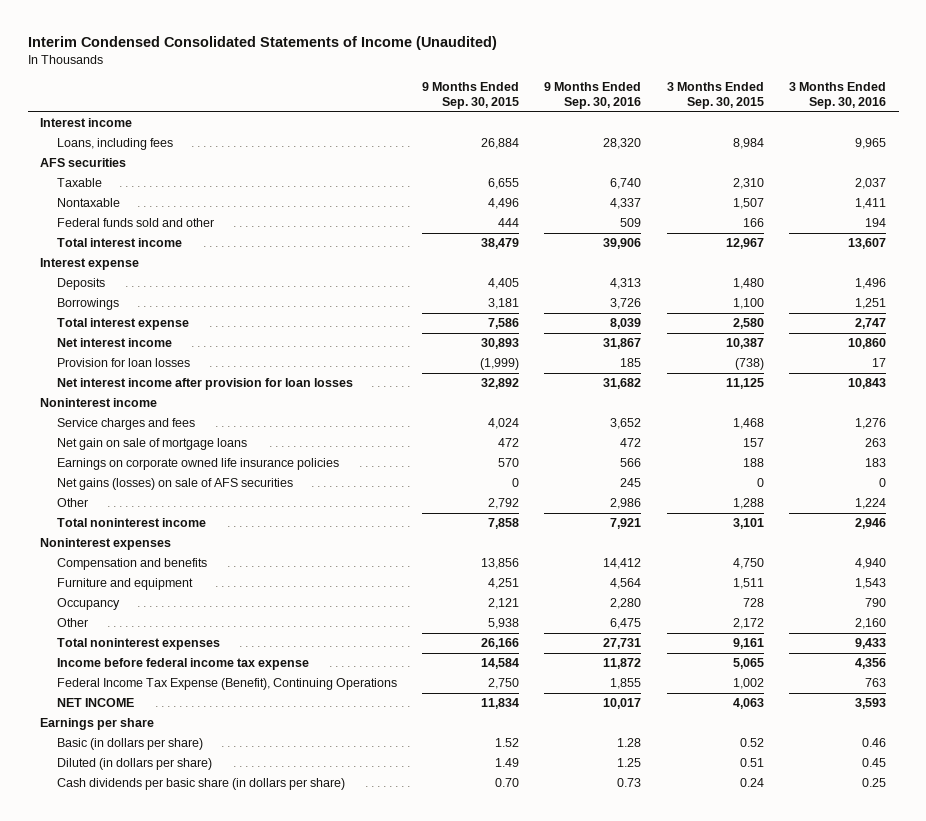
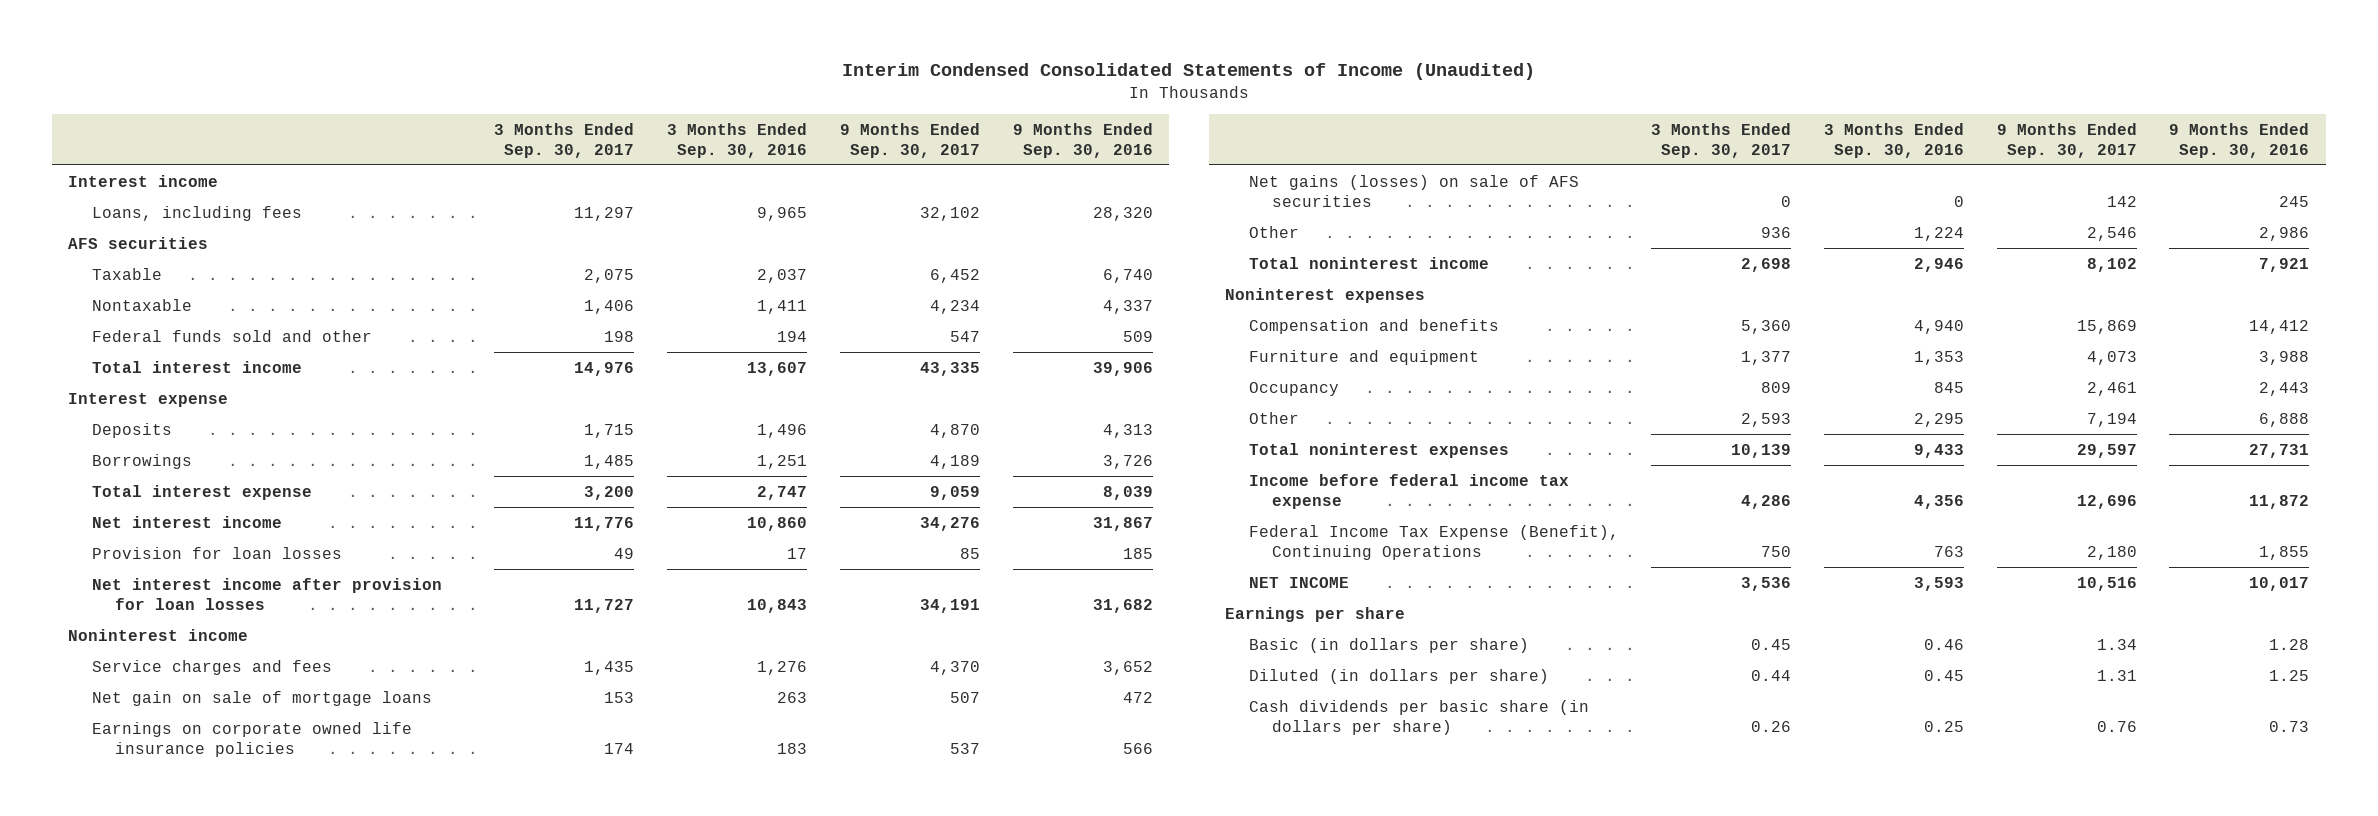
[422,82,520,110] 9 Months Ended Sep. 30, 2015 -> none
[666,82,764,110] 3 Months Ended Sep. 30, 2015 -> none
none -> [494,122,635,158] 3 Months Ended Sep. 30, 2017
none -> [839,122,980,158] 9 Months Ended Sep. 30, 2017
[610,578,642,590] 4,564 -> [2259,350,2310,365] 3,988
[854,578,886,590] 1,543 -> [1914,350,1965,365] 1,353
[610,598,642,610] 2,280 -> [2259,381,2310,396] 2,443
[864,598,886,608] 790 -> [1934,381,1965,393] 845
[610,618,642,630] 6,475 -> [2259,412,2310,427] 6,888
[854,618,886,630] 2,160 -> [1914,412,1965,427] 2,295

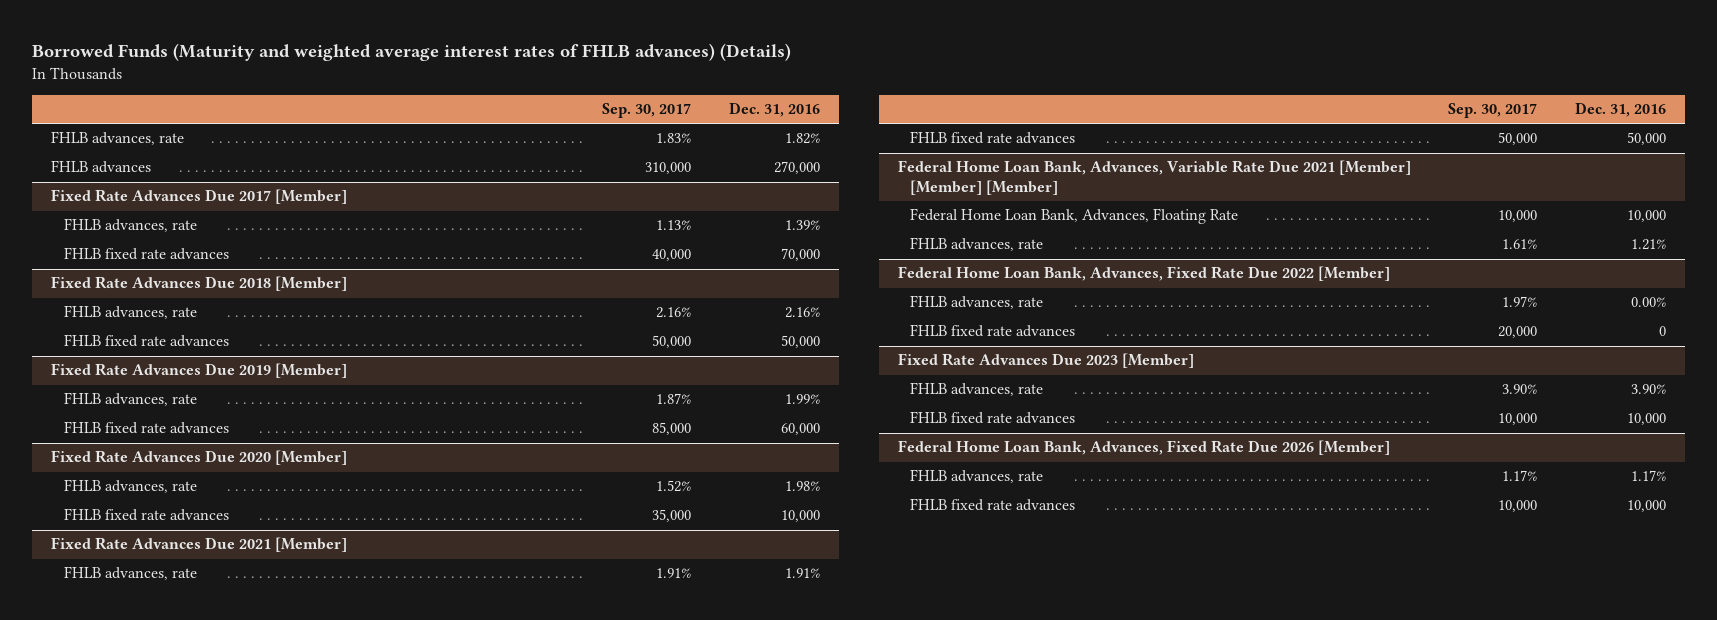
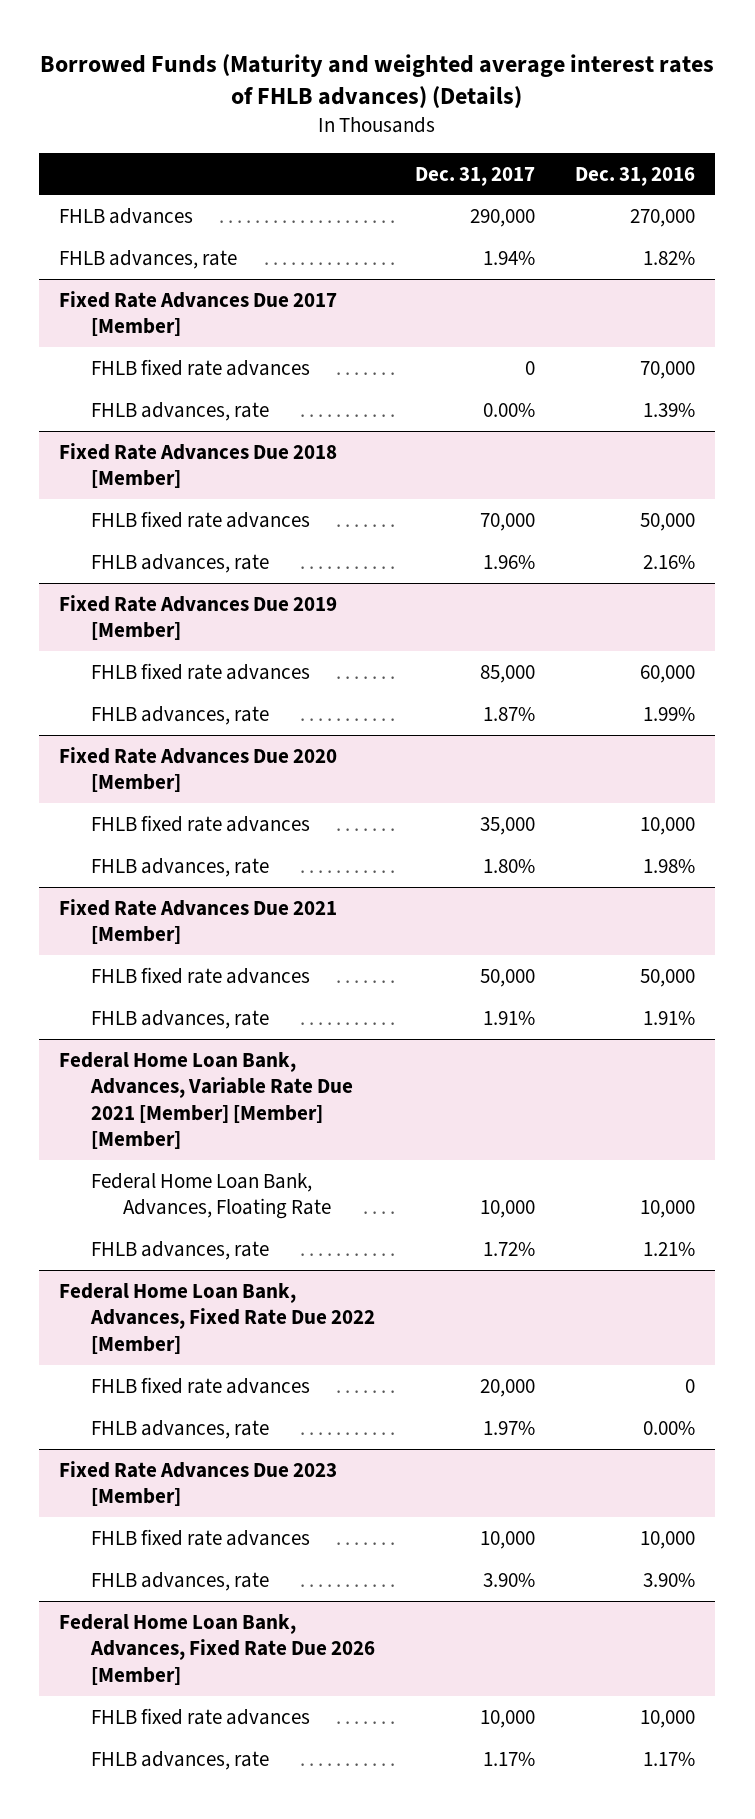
[601,103,691,119] Sep. 30, 2017 -> none
none -> [415,166,536,186] Dec. 31, 2017
[51,131,185,146] FHLB advances, rate -> [59,249,238,269] FHLB advances, rate
[63,218,197,233] FHLB advances, rate -> [90,401,269,421] FHLB advances, rate
[63,305,197,320] FHLB advances, rate -> [90,553,269,573] FHLB advances, rate
[63,392,197,407] FHLB advances, rate -> [90,705,269,725] FHLB advances, rate
[63,479,197,494] FHLB advances, rate -> [90,857,269,877] FHLB advances, rate
[63,566,197,581] FHLB advances, rate -> [90,1009,269,1029] FHLB advances, rate
[910,295,1044,310] FHLB advances, rate -> [90,1419,269,1439] FHLB advances, rate
[910,382,1044,397] FHLB advances, rate -> [90,1571,269,1591] FHLB advances, rate
[910,469,1044,484] FHLB advances, rate -> [90,1750,269,1770] FHLB advances, rate

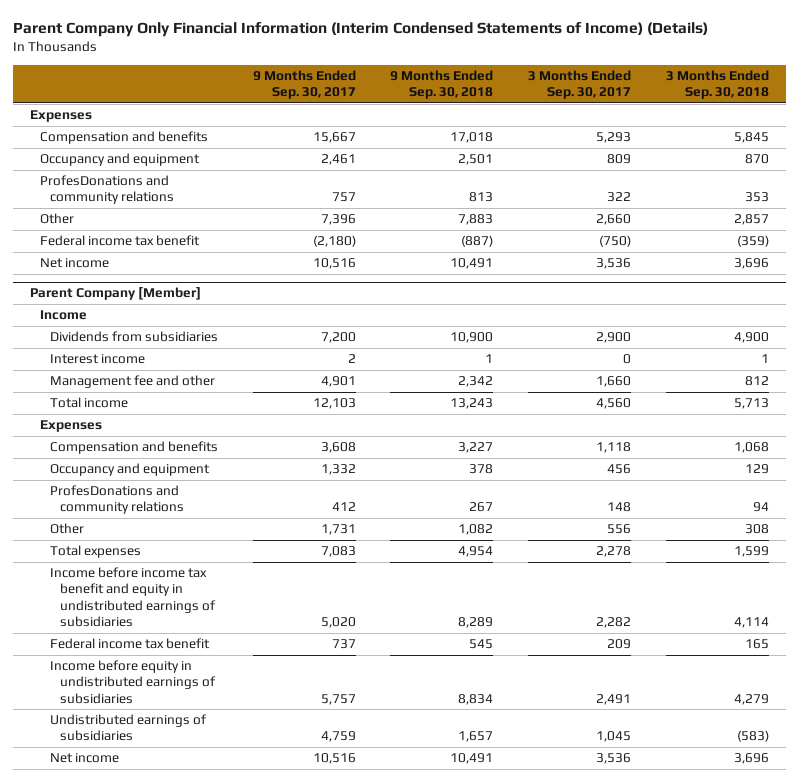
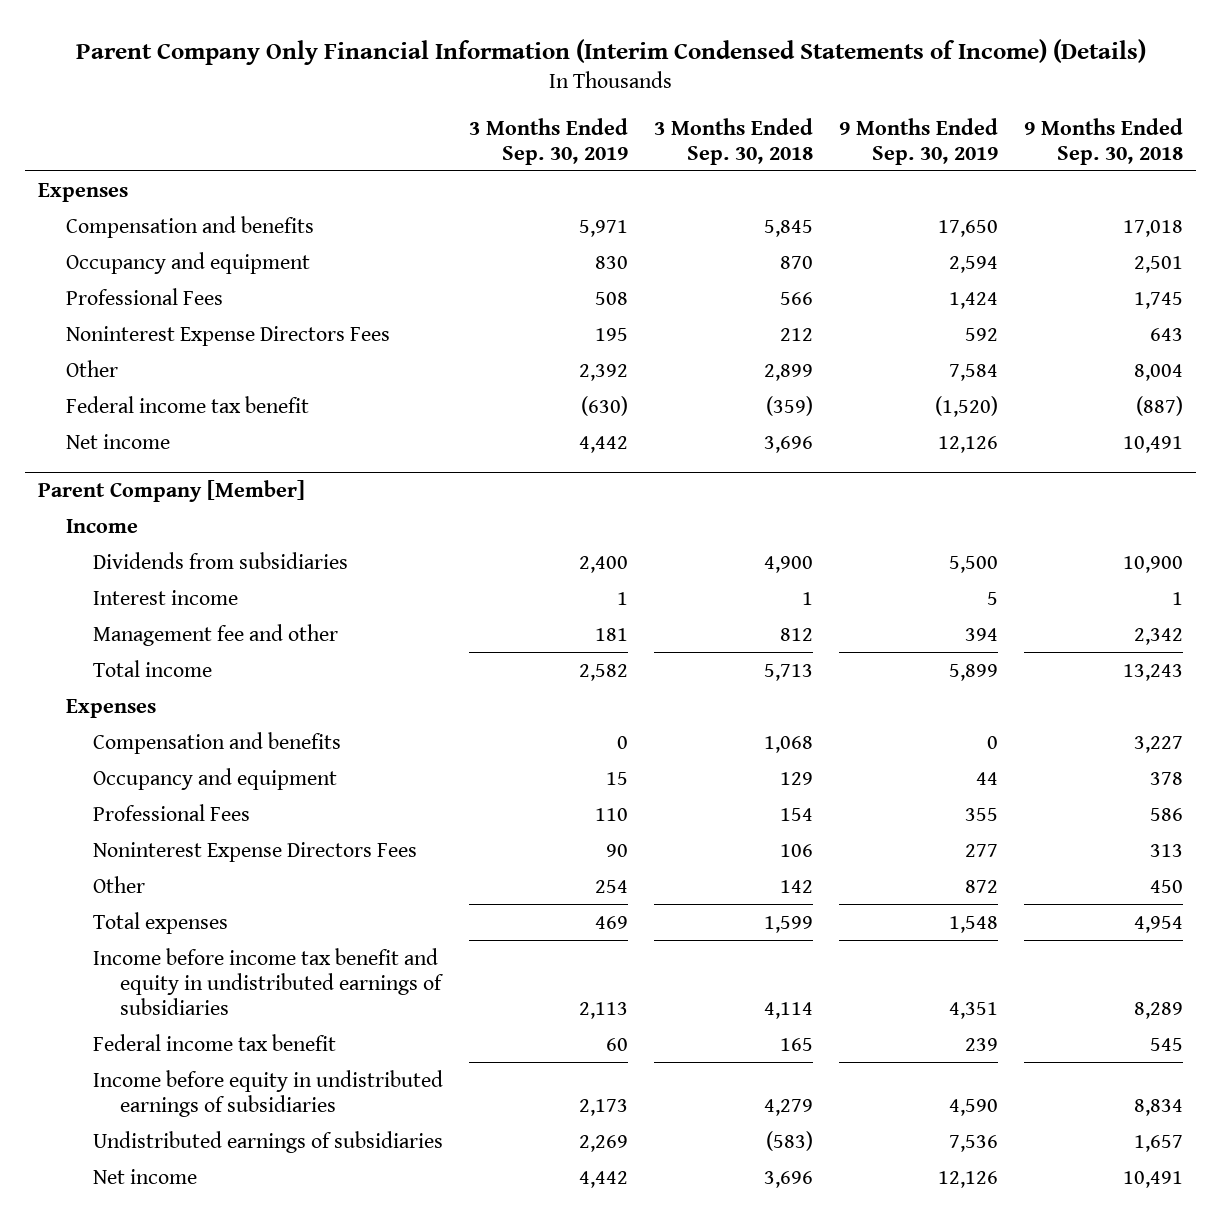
[252,69,356,100] 9 Months Ended Sep. 30, 2017 -> none
[527,69,631,100] 3 Months Ended Sep. 30, 2017 -> none
none -> [469,117,629,165] 3 Months Ended Sep. 30, 2019
none -> [839,117,999,165] 9 Months Ended Sep. 30, 2019
[40,175,174,205] ProfesDonations and community relations -> none
none -> [65,287,223,305] Professional Fees
none -> [65,325,390,346] Noninterest Expense Directors Fees
[458,214,494,226] 7,883 -> [1134,363,1184,381] 8,004
[733,214,769,226] 2,857 -> [764,363,814,381] 2,899
[49,485,184,515] ProfesDonations and community relations -> none
none -> [92,803,250,821] Professional Fees
none -> [92,841,417,862] Noninterest Expense Directors Fees
[458,524,494,536] 1,082 -> [1150,879,1184,893] 450
[744,524,769,535] 308 -> [780,879,814,893] 142

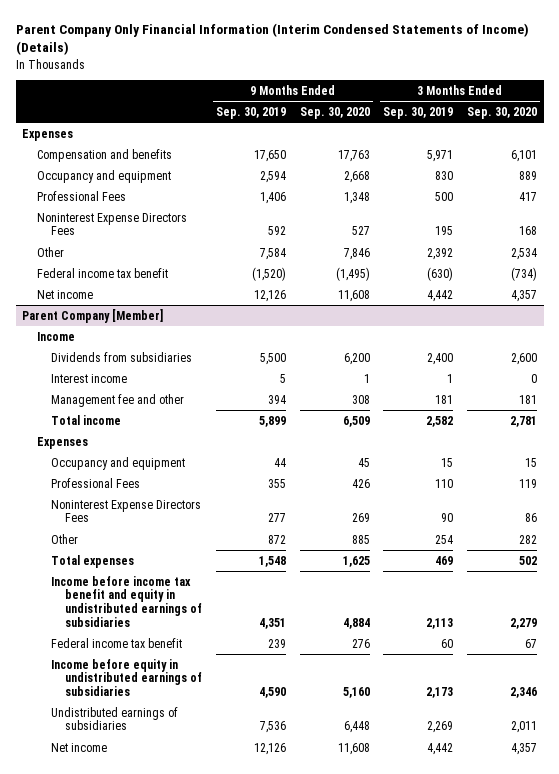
[654,117,814,165] 3 Months Ended Sep. 30, 2018 -> none
[1024,117,1184,165] 9 Months Ended Sep. 30, 2018 -> none
none -> [299,107,370,120] Sep. 30, 2020
none -> [466,107,537,120] Sep. 30, 2020
[595,291,629,305] 508 -> [435,191,454,201] 500
[949,291,999,309] 1,424 -> [260,191,287,204] 1,406
[92,731,341,754] Compensation and benefits -> none

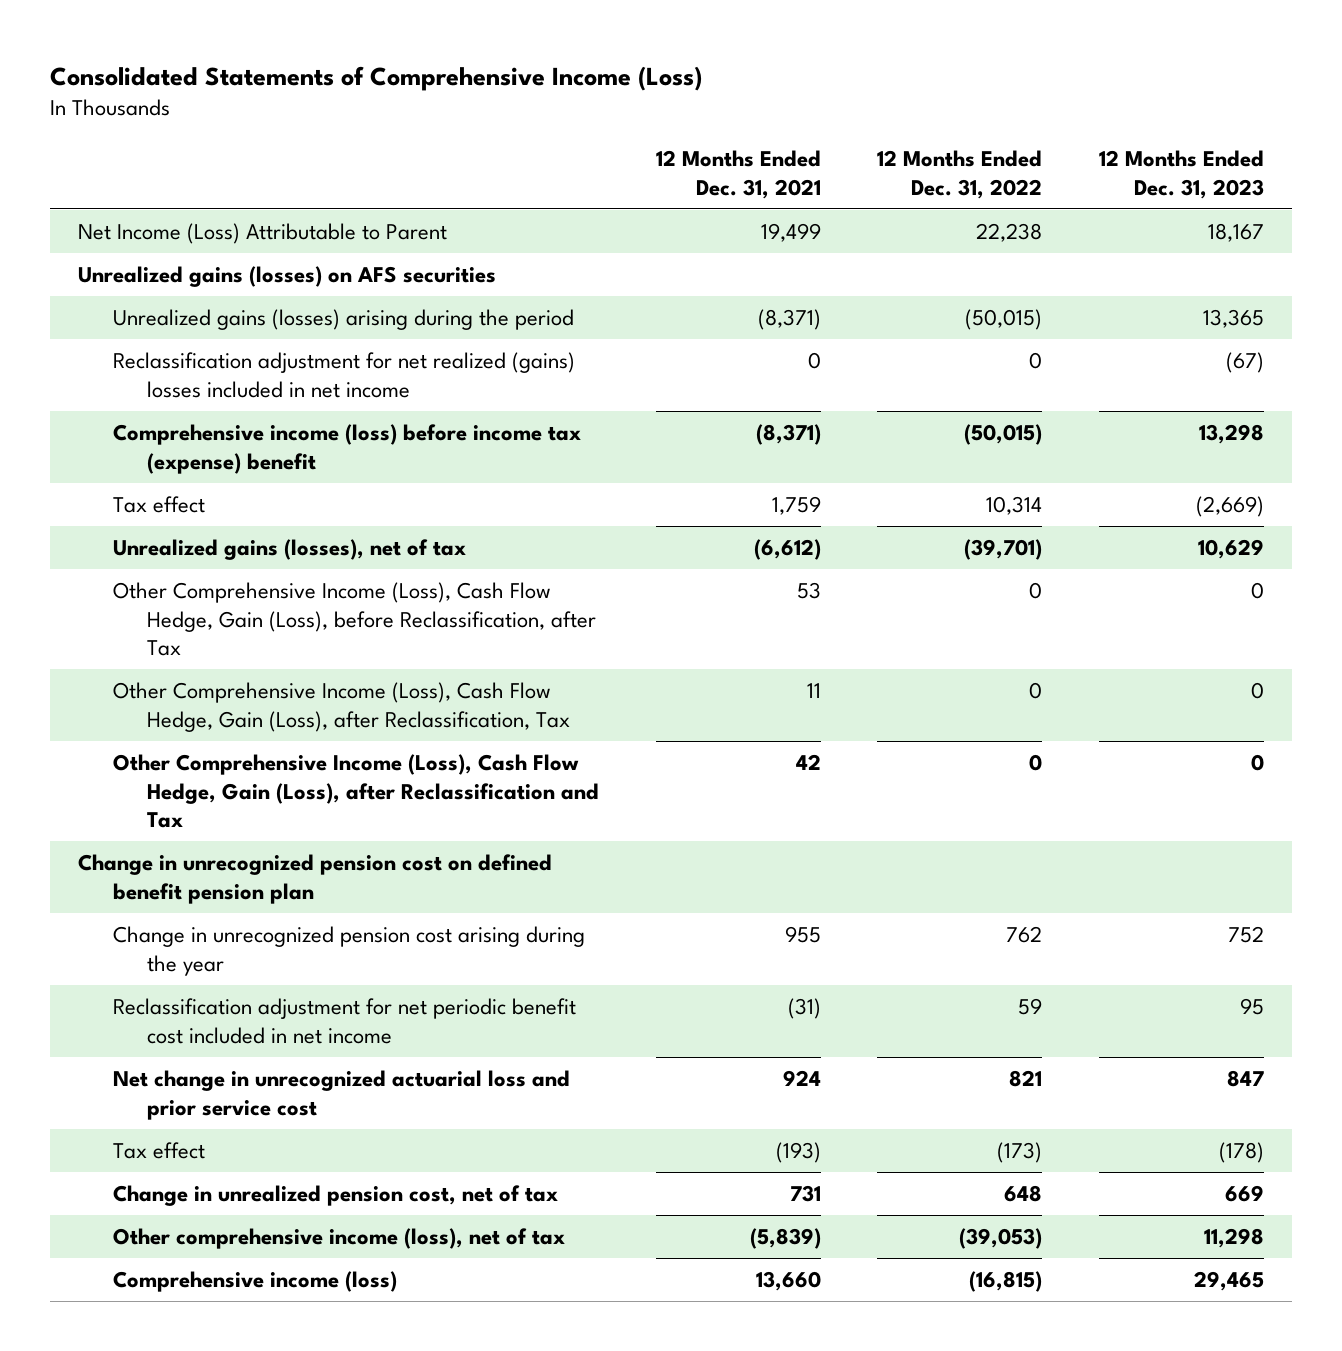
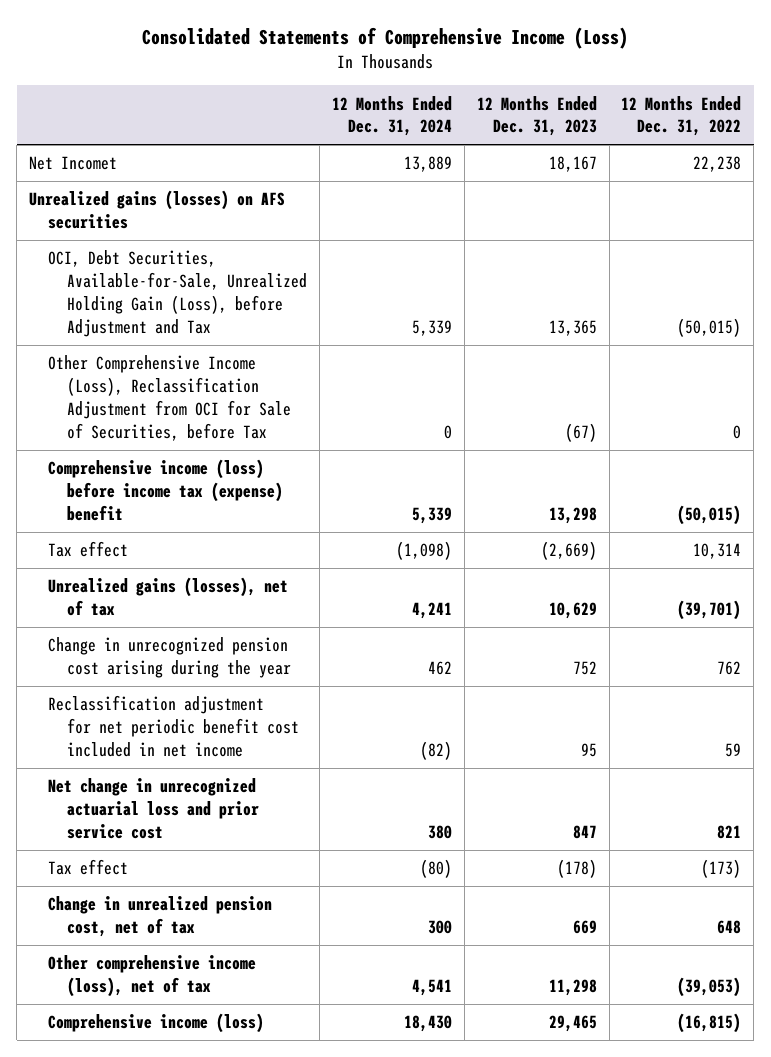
[655,150,821,199] 12 Months Ended Dec. 31, 2021 -> none
none -> [331,95,452,137] 12 Months Ended Dec. 31, 2024
[78,222,448,244] Net Income (Loss) Attributable to Parent -> [29,156,118,171] Net Incomet
[112,308,574,330] Unrealized gains (losses) arising during the period -> [48,250,307,337] OCI, Debt Securities, Available-for-Sale, Unrealized Holding Gain (Loss), before Adjustment and Tax
[112,351,575,398] Reclassification adjustment for net realized (gains) losses included in net income -> [48,355,291,441] Other Comprehensive Income (Loss), Reclassification Adjustment from OCI for Sale of Securities, before Tax
[112,581,597,657] Other Comprehensive Income (Loss), Cash Flow Hedge, Gain (Loss), before Reclassification, after Tax -> none
[112,681,571,732] Other Comprehensive Income (Loss), Cash Flow Hedge, Gain (Loss), after Reclassification, Tax -> none
[112,753,600,829] Other Comprehensive Income (Loss), Cash Flow Hedge, Gain (Loss), after Reclassification and Tax -> none
[78,853,553,904] Change in unrecognized pension cost on defined benefit pension plan -> none

